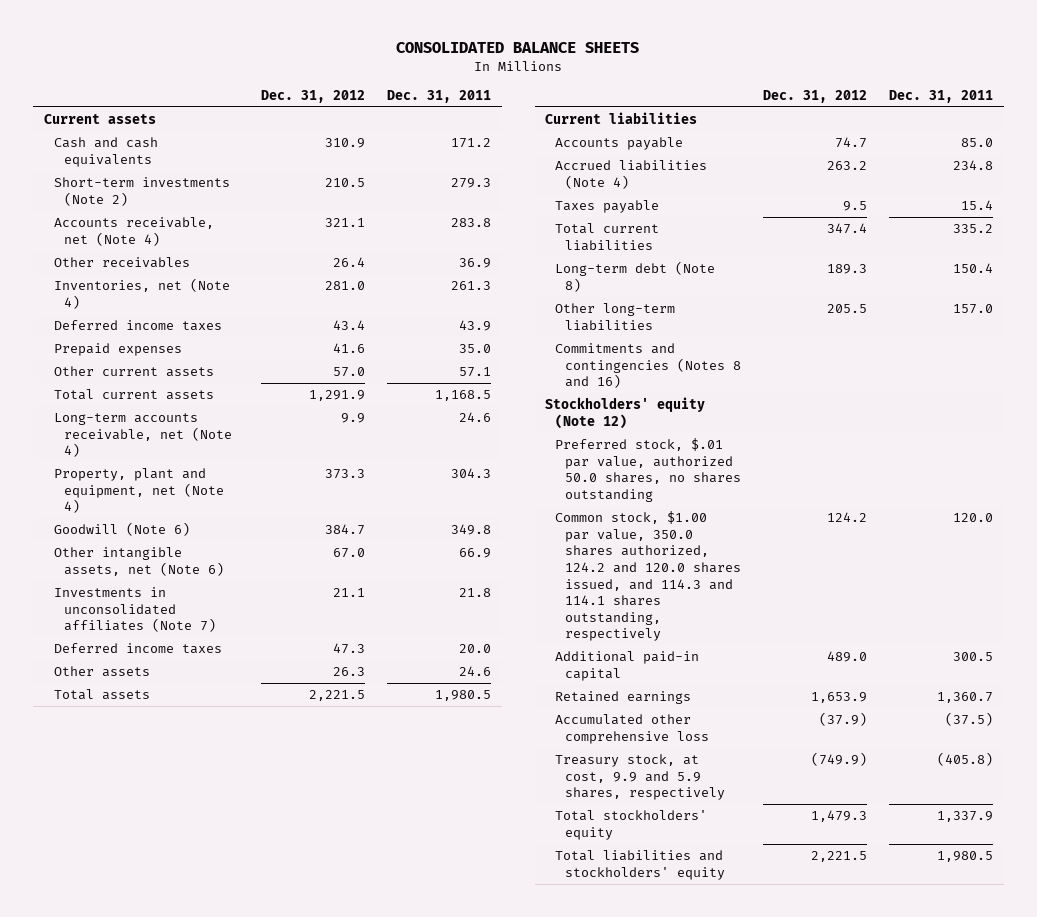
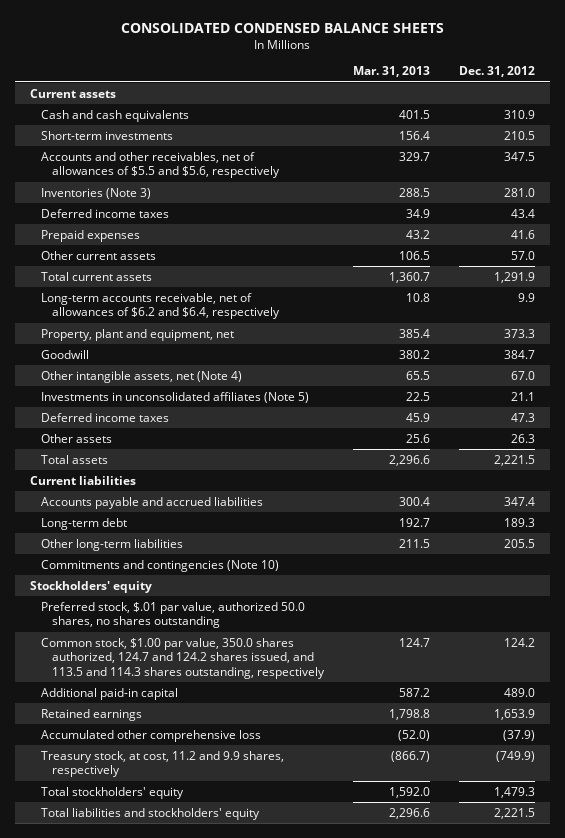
[396,42,640,54] CONSOLIDATED BALANCE SHEETS -> [121,23,445,34] CONSOLIDATED CONDENSED BALANCE SHEETS
[387,89,492,103] Dec. 31, 2011 -> none
none -> [352,66,430,78] Mar. 31, 2013
[53,217,214,246] Accounts receivable, net (Note 4) -> none
[53,257,190,269] Other receivables -> none
[53,177,230,206] Short-term investments (Note 2) -> [40,130,173,140] Short-term investments
none -> [40,151,280,179] Accounts and other receivables, net of allowances of $5.5 and $5.6, respectively
[53,278,230,309] Inventories, net (Note 4) -> [40,187,151,199] Inventories (Note 3)
[53,413,232,458] Long-term accounts receivable, net (Note 4) -> [40,292,280,320] Long-term accounts receivable, net of allowances of $6.2 and $6.4, respectively
[53,468,224,514] Property, plant and equipment, net (Note 4) -> [40,328,234,341] Property, plant and equipment, net
[53,522,190,537] Goodwill (Note 6) -> [40,349,89,359] Goodwill
[53,547,224,576] Other intangible assets, net (Note 6) -> [40,370,242,383] Other intangible assets, net (Note 4)
[53,587,216,633] Investments in unconsolidated affiliates (Note 7) -> [40,391,309,403] Investments in unconsolidated affiliates (Note 5)
[555,137,684,151] Accounts payable -> none
[555,160,708,189] Accrued liabilities (Note 4) -> none
[555,200,660,214] Taxes payable -> none
[555,223,660,251] Total current liabilities -> [40,496,263,509] Accounts payable and accrued liabilities
[555,261,716,292] Long-term debt (Note 8) -> [40,517,127,530] Long-term debt
[555,343,742,389] Commitments and contingencies (Notes 8 and 16) -> [40,559,279,572] Commitments and contingencies (Note 10)
[545,397,706,429] Stockholders' equity (Note 12) -> [29,580,152,593] Stockholders' equity
[555,511,742,642] Common stock, $1.00 par value, 350.0 shares authorized, 124.2 and 120.0 shares issued, and 114.3 and 114.1 shares outstanding, respectively -> [40,637,325,679] Common stock, $1.00 par value, 350.0 shares authorized, 124.7 and 124.2 shares issued, and 113.5 and 114.3 shares outstanding, respectively
[555,754,726,801] Treasury stock, at cost, 9.9 and 5.9 shares, respectively -> [40,750,284,778] Treasury stock, at cost, 11.2 and 9.9 shares, respectively

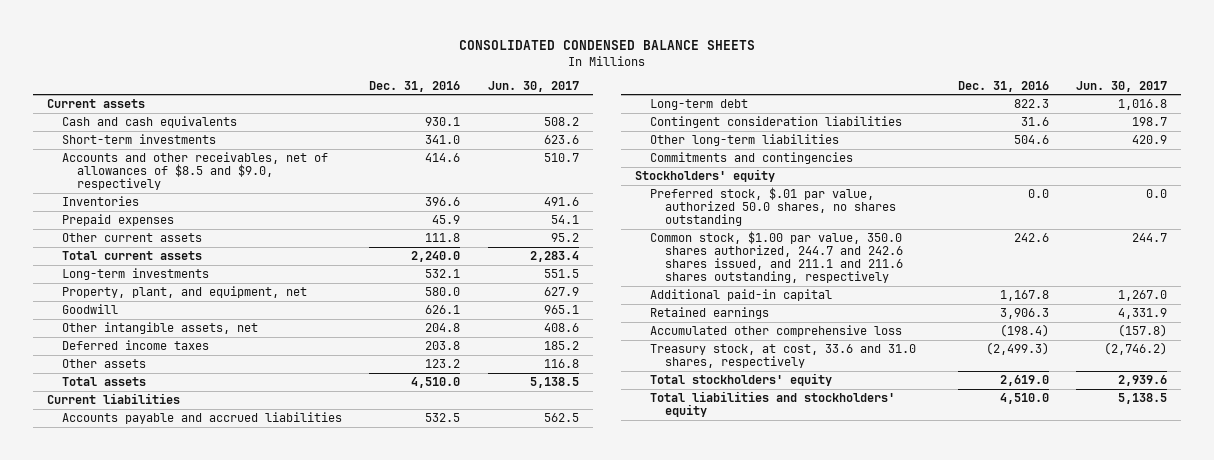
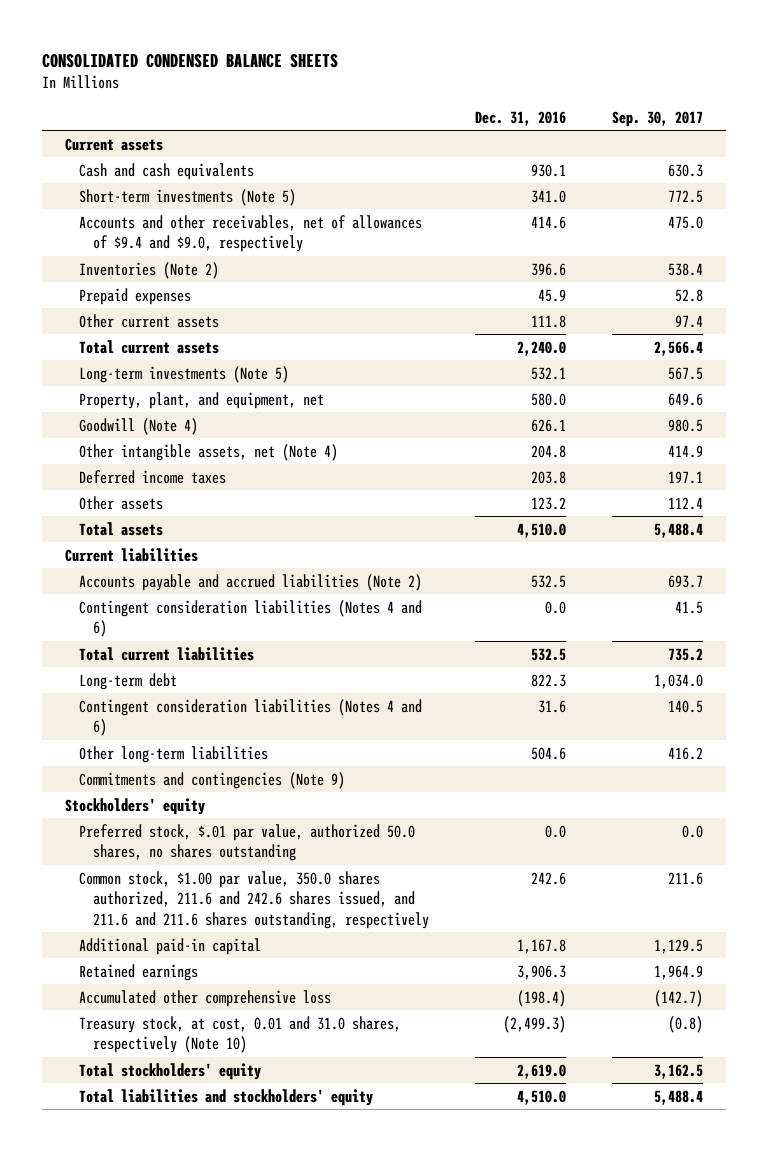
[488,80,580,92] Jun. 30, 2017 -> none
none -> [612,110,704,127] Sep. 30, 2017
[61,133,216,144] Short-term investments -> [78,188,296,206] Short-term investments (Note 5)
[61,151,328,191] Accounts and other receivables, net of allowances of $8.5 and $9.0, respectively -> [78,214,422,253] Accounts and other receivables, net of allowances of $9.4 and $9.0, respectively
[61,195,139,206] Inventories -> [78,261,219,279] Inventories (Note 2)
[61,267,209,280] Long-term investments -> [78,365,289,383] Long-term investments (Note 5)
[61,303,118,314] Goodwill -> [78,417,198,435] Goodwill (Note 4)
[61,321,258,334] Other intangible assets, net -> [78,443,338,461] Other intangible assets, net (Note 4)
[61,411,342,424] Accounts payable and accrued liabilities -> [78,573,422,591] Accounts payable and accrued liabilities (Note 2)
none -> [78,599,422,638] Contingent consideration liabilities (Notes 4 and 6)
none -> [78,646,254,661] Total current liabilities
[649,115,902,128] Contingent consideration liabilities -> [78,698,422,737] Contingent consideration liabilities (Notes 4 and 6)
[649,151,853,164] Commitments and contingencies -> [78,771,345,789] Commitments and contingencies (Note 9)
[649,230,903,284] Common stock, $1.00 par value, 350.0 shares authorized, 244.7 and 242.6 shares issued, and 211.1 and 211.6 shares outstanding, respectively -> [78,870,430,929] Common stock, $1.00 par value, 350.0 shares authorized, 211.6 and 242.6 shares issued, and 211.6 and 211.6 shares outstanding, respectively
[649,343,916,368] Treasury stock, at cost, 33.6 and 31.0 shares, respectively -> [78,1015,401,1054] Treasury stock, at cost, 0.01 and 31.0 shares, respectively (Note 10)

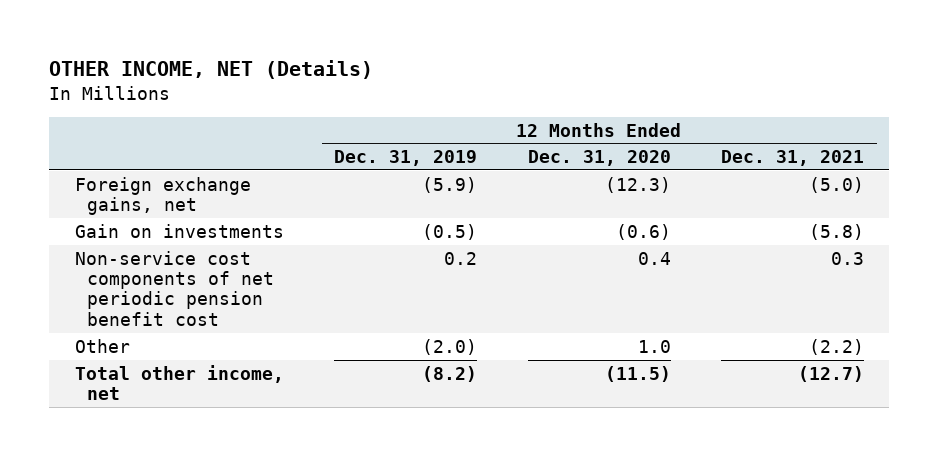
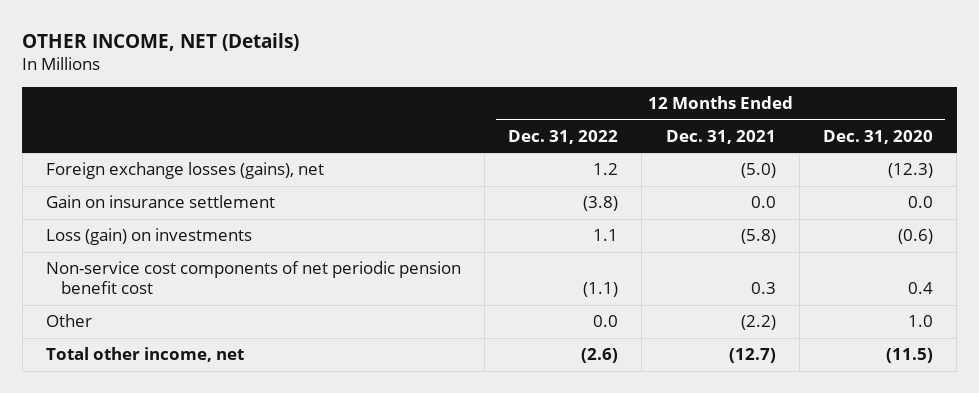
[334,150,478,167] Dec. 31, 2019 -> none
none -> [508,129,619,144] Dec. 31, 2022
[74,176,251,215] Foreign exchange gains, net -> [45,162,324,180] Foreign exchange losses (gains), net
none -> [45,195,275,209] Gain on insurance settlement
[74,223,284,238] Gain on investments -> [45,228,252,246] Loss (gain) on investments

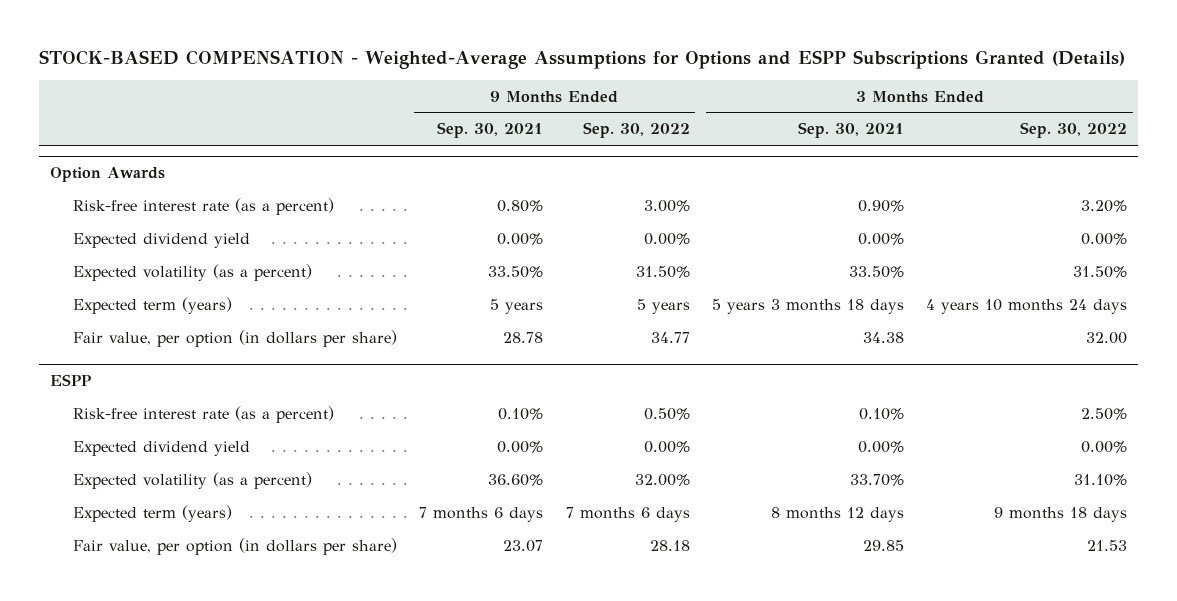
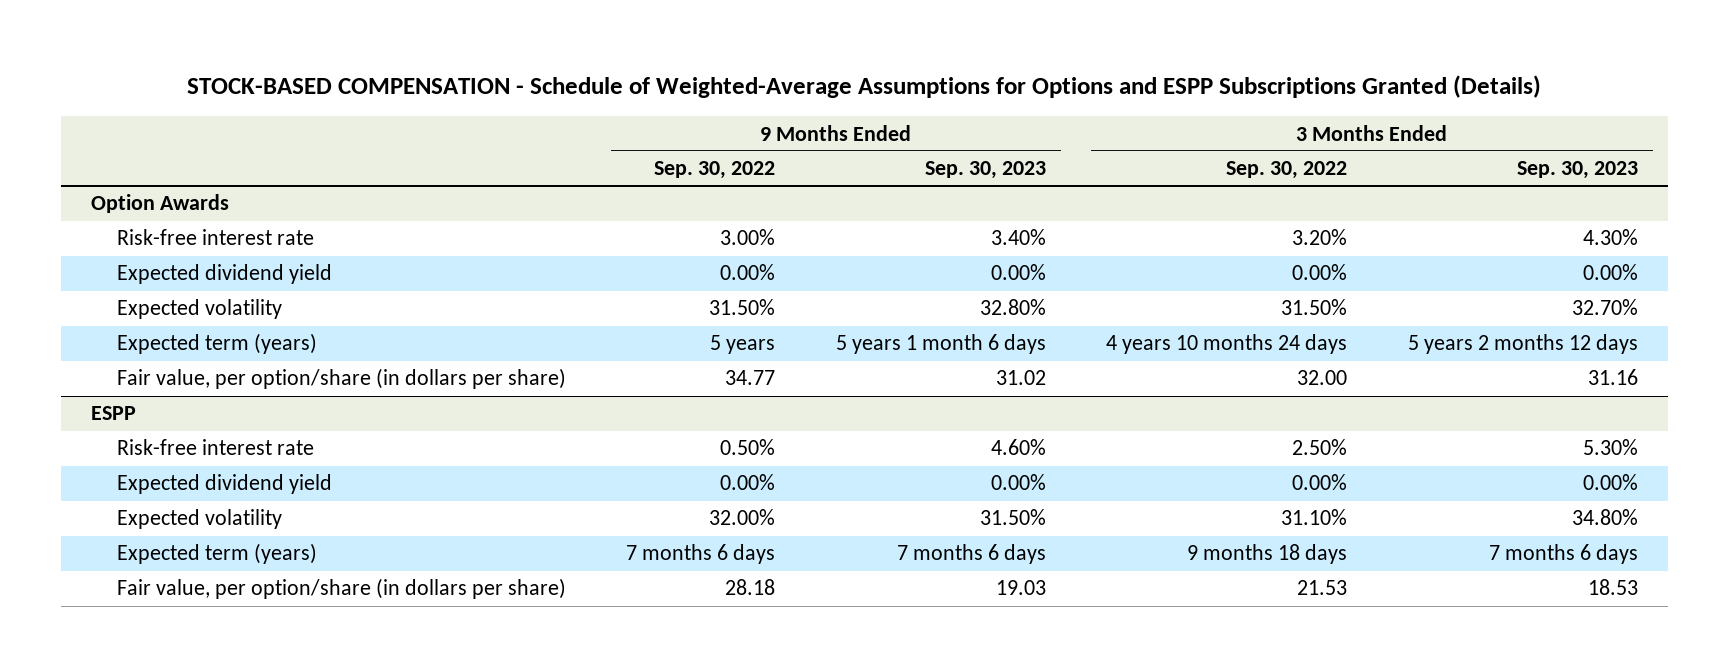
[38,49,1125,69] STOCK-BASED COMPENSATION - Weighted-Average Assumptions for Options and ESPP Subscriptions Granted (Details) -> [187,75,1542,99] STOCK-BASED COMPENSATION - Schedule of Weighted-Average Assumptions for Options and ESPP Subscriptions Granted (Details)
[437,122,544,139] Sep. 30, 2021 -> none
[797,122,904,139] Sep. 30, 2021 -> none
none -> [924,161,1046,180] Sep. 30, 2023
none -> [1516,161,1638,180] Sep. 30, 2023
[72,197,334,215] Risk-free interest rate (as a percent) -> [116,229,314,246] Risk-free interest rate
[72,263,312,281] Expected volatility (as a percent) -> [116,299,282,320] Expected volatility
[72,329,397,347] Fair value, per option (in dollars per share) -> [116,368,566,390] Fair value, per option/share (in dollars per share)
[72,405,334,423] Risk-free interest rate (as a percent) -> [116,439,314,456] Risk-free interest rate
[72,471,312,489] Expected volatility (as a percent) -> [116,509,282,530] Expected volatility
[72,537,397,555] Fair value, per option (in dollars per share) -> [116,578,566,600] Fair value, per option/share (in dollars per share)

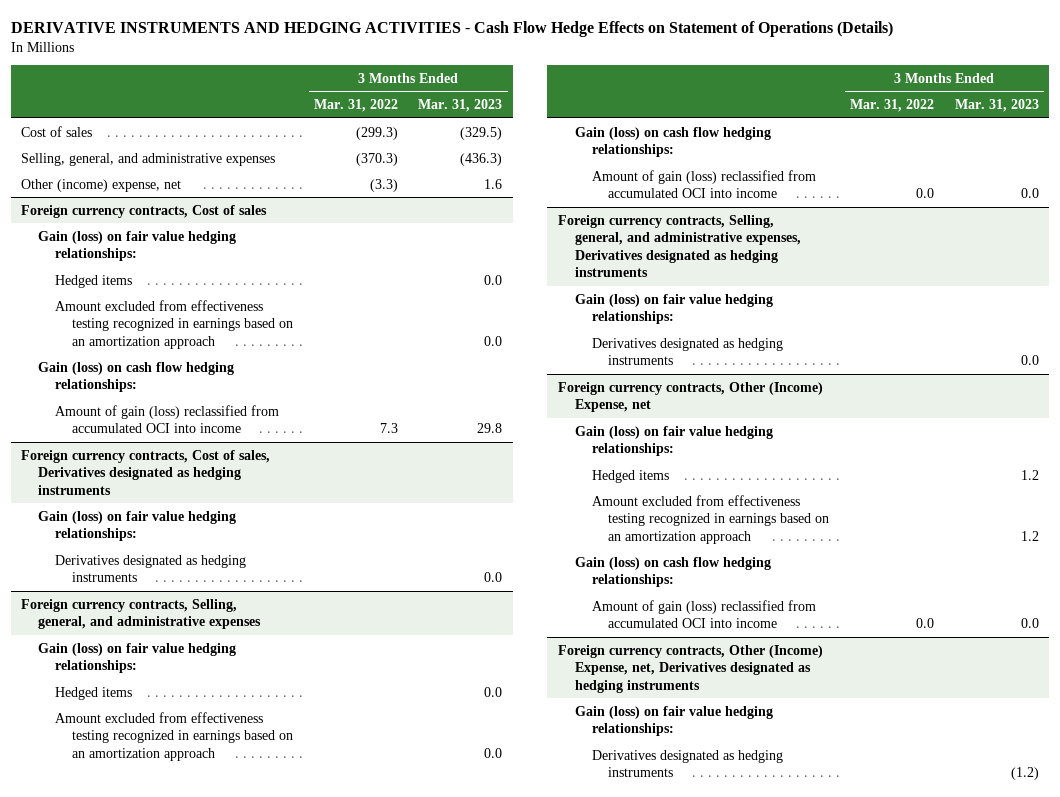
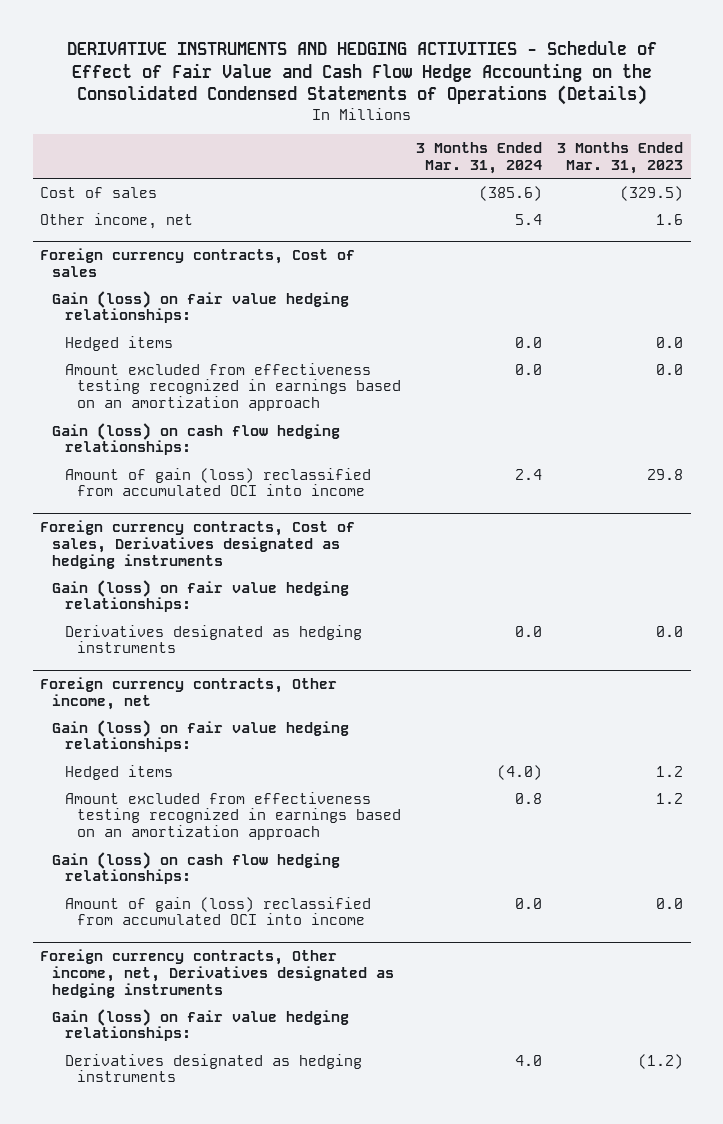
[11,20,894,37] DERIVATIVE INSTRUMENTS AND HEDGING ACTIVITIES - Cash Flow Hedge Effects on Statement of Operations (Details) -> [66,41,657,106] DERIVATIVE INSTRUMENTS AND HEDGING ACTIVITIES - Schedule of Effect of Fair Value and Cash Flow Hedge Accounting on the Consolidated Condensed Statements of Operations (Details)
[313,99,398,113] Mar. 31, 2022 -> none
none -> [416,141,543,174] 3 Months Ended Mar. 31, 2024
[21,152,276,166] Selling, general, and administrative expenses -> none
[21,178,182,192] Other (income) expense, net -> [40,212,194,229] Other income, net
[21,598,262,630] Foreign currency contracts, Selling, general, and administrative expenses -> none
[38,642,237,674] Gain (loss) on fair value hedging relationships: -> none
[55,686,133,700] Hedged items -> none
[55,711,294,761] Amount excluded from effectiveness testing recognized in earnings based on an amortization approach -> none
[574,126,771,158] Gain (loss) on cash flow hedging relationships: -> none
[591,169,816,199] Amount of gain (loss) reclassified from accumulated OCI into income -> none
[557,214,801,278] Foreign currency contracts, Selling, general, and administrative expenses, Derivatives designated as hedging instruments -> none
[574,293,773,325] Gain (loss) on fair value hedging relationships: -> none
[591,337,783,366] Derivatives designated as hedging instruments -> none
[557,381,823,413] Foreign currency contracts, Other (Income) Expense, net -> [40,677,338,710] Foreign currency contracts, Other income, net
[557,644,823,693] Foreign currency contracts, Other (Income) Expense, net, Derivatives designated as hedging instruments -> [40,949,395,998] Foreign currency contracts, Other income, net, Derivatives designated as hedging instruments

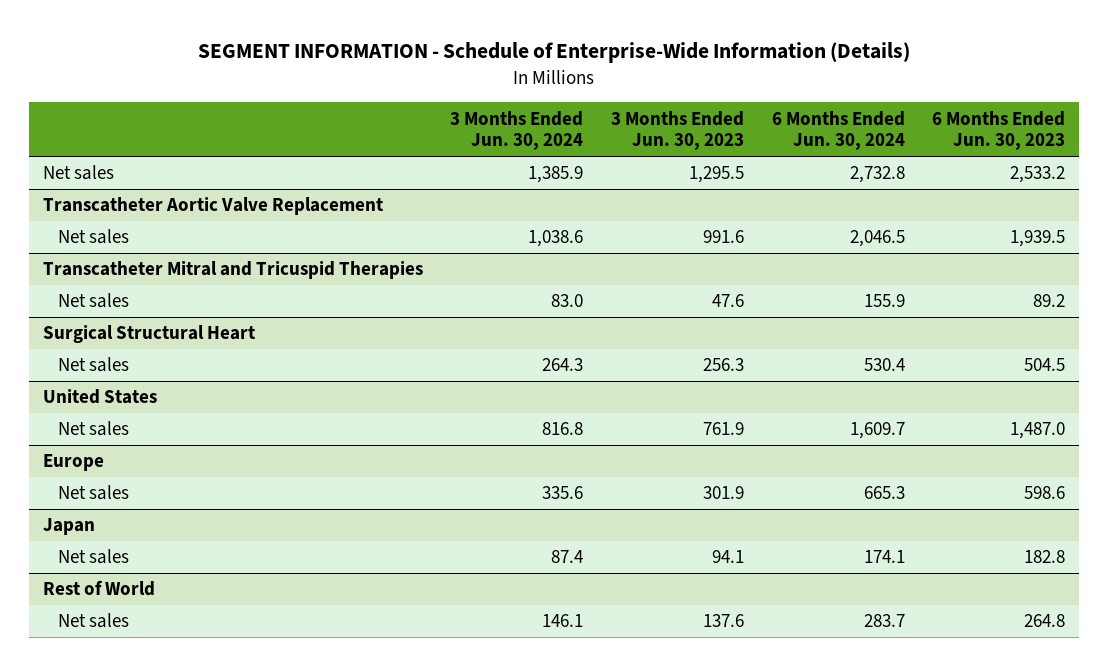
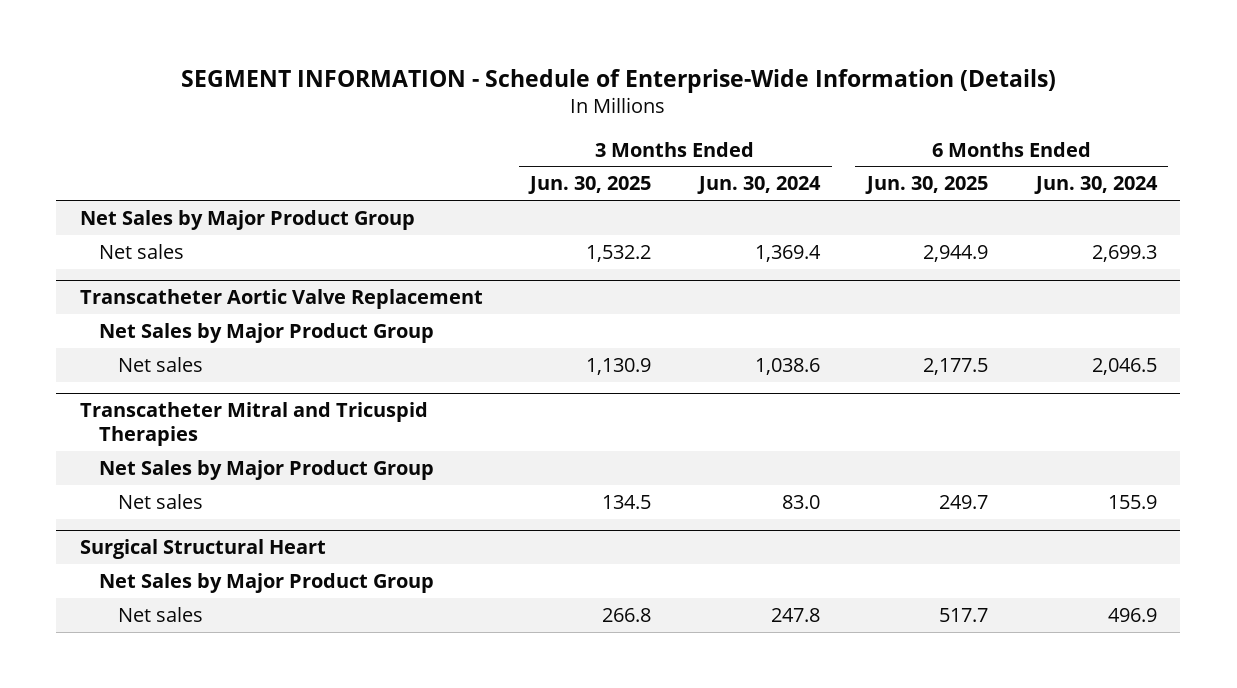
[611,110,745,151] 3 Months Ended Jun. 30, 2023 -> none
[932,110,1066,151] 6 Months Ended Jun. 30, 2023 -> none
none -> [528,176,652,195] Jun. 30, 2025
none -> [865,176,989,195] Jun. 30, 2025
none -> [79,209,415,230] Net Sales by Major Product Group
[528,166,584,184] 1,385.9 -> [754,244,821,262] 1,369.4
[849,166,905,184] 2,732.8 -> [1091,244,1157,262] 2,699.3
none -> [99,322,435,343] Net Sales by Major Product Group
none -> [99,459,435,480] Net Sales by Major Product Group
[42,389,157,405] United States -> none
[57,421,129,437] Net sales -> none
[42,454,104,472] Europe -> none
[57,485,129,501] Net sales -> none
[42,518,95,536] Japan -> none
[57,549,129,565] Net sales -> none
[42,580,155,597] Rest of World -> none
[57,613,129,629] Net sales -> none
none -> [99,572,435,593] Net Sales by Major Product Group
[542,358,584,372] 264.3 -> [770,607,820,622] 247.8
[863,358,905,372] 530.4 -> [1107,607,1157,622] 496.9

